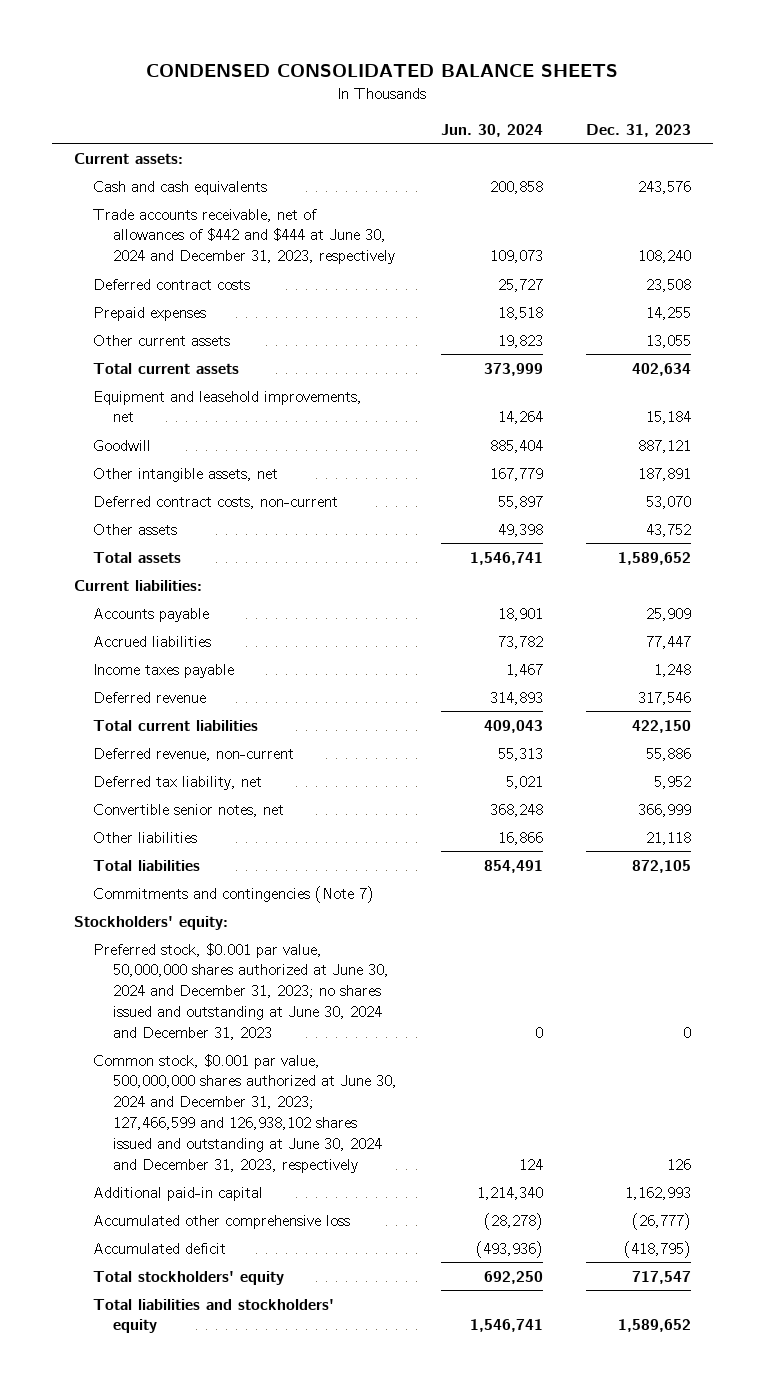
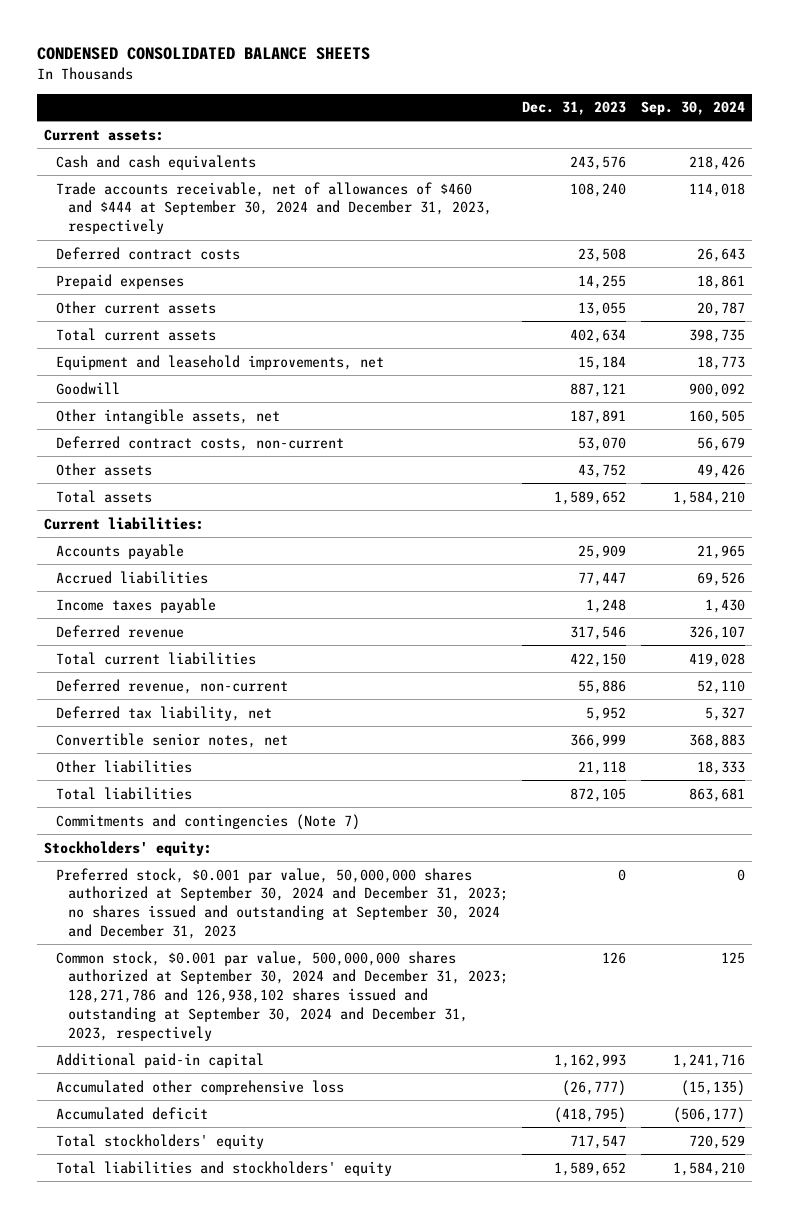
[440,123,543,137] Jun. 30, 2024 -> none
none -> [641,101,746,116] Sep. 30, 2024
[93,208,396,265] Trade accounts receivable, net of allowances of $442 and $444 at June 30, 2024 and December 31, 2023, respectively -> [55,181,492,235] Trade accounts receivable, net of allowances of $460 and $444 at September 30, 2024 and December 31, 2023, respectively
[93,942,390,1040] Preferred stock, $0.001 par value, 50,000,000 shares authorized at June 30, 2024 and December 31, 2023; no shares issued and outstanding at June 30, 2024 and December 31, 2023 -> [55,867,508,940] Preferred stock, $0.001 par value, 50,000,000 shares authorized at September 30, 2024 and December 31, 2023; no shares issued and outstanding at September 30, 2024 and December 31, 2023
[93,1053,398,1173] Common stock, $0.001 par value, 500,000,000 shares authorized at June 30, 2024 and December 31, 2023; 127,466,599 and 126,938,102 shares issued and outstanding at June 30, 2024 and December 31, 2023, respectively -> [55,950,508,1041] Common stock, $0.001 par value, 500,000,000 shares authorized at September 30, 2024 and December 31, 2023; 128,271,786 and 126,938,102 shares issued and outstanding at September 30, 2024 and December 31, 2023, respectively

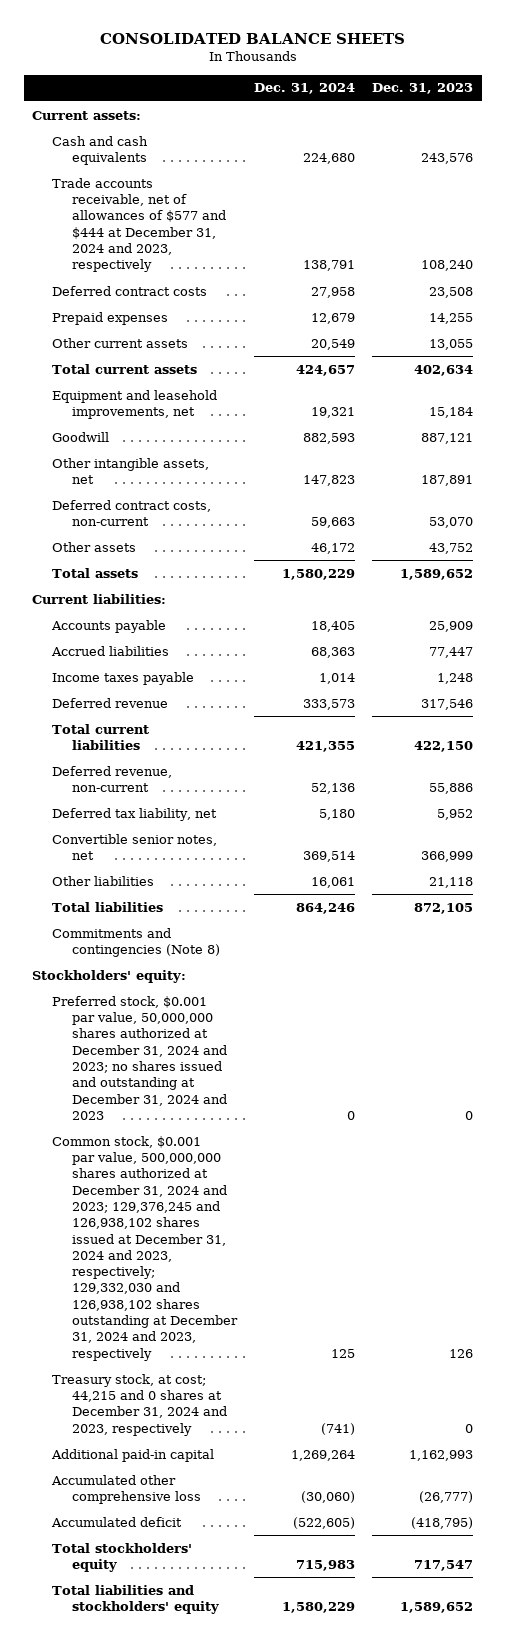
[36,47,370,61] CONDENSED CONSOLIDATED BALANCE SHEETS -> [99,32,405,44] CONSOLIDATED BALANCE SHEETS
[641,101,746,116] Sep. 30, 2024 -> none
none -> [254,83,356,95] Dec. 31, 2024
[55,181,492,235] Trade accounts receivable, net of allowances of $460 and $444 at September 30, 2024 and December 31, 2023, respectively -> [52,177,227,273] Trade accounts receivable, net of allowances of $577 and $444 at December 31, 2024 and 2023, respectively
[55,813,360,830] Commitments and contingencies (Note 7) -> [52,927,221,958] Commitments and contingencies (Note 8)
[55,867,508,940] Preferred stock, $0.001 par value, 50,000,000 shares authorized at September 30, 2024 and December 31, 2023; no shares issued and outstanding at September 30, 2024 and December 31, 2023 -> [52,995,228,1120] Preferred stock, $0.001 par value, 50,000,000 shares authorized at December 31, 2024 and 2023; no shares issued and outstanding at December 31, 2024 and 2023
[55,950,508,1041] Common stock, $0.001 par value, 500,000,000 shares authorized at September 30, 2024 and December 31, 2023; 128,271,786 and 126,938,102 shares issued and outstanding at September 30, 2024 and December 31, 2023, respectively -> [52,1135,239,1361] Common stock, $0.001 par value, 500,000,000 shares authorized at December 31, 2024 and 2023; 129,376,245 and 126,938,102 shares issued at December 31, 2024 and 2023, respectively; 129,332,030 and 126,938,102 shares outstanding at December 31, 2024 and 2023, respectively
none -> [52,1373,228,1436] Treasury stock, at cost; 44,215 and 0 shares at December 31, 2024 and 2023, respectively

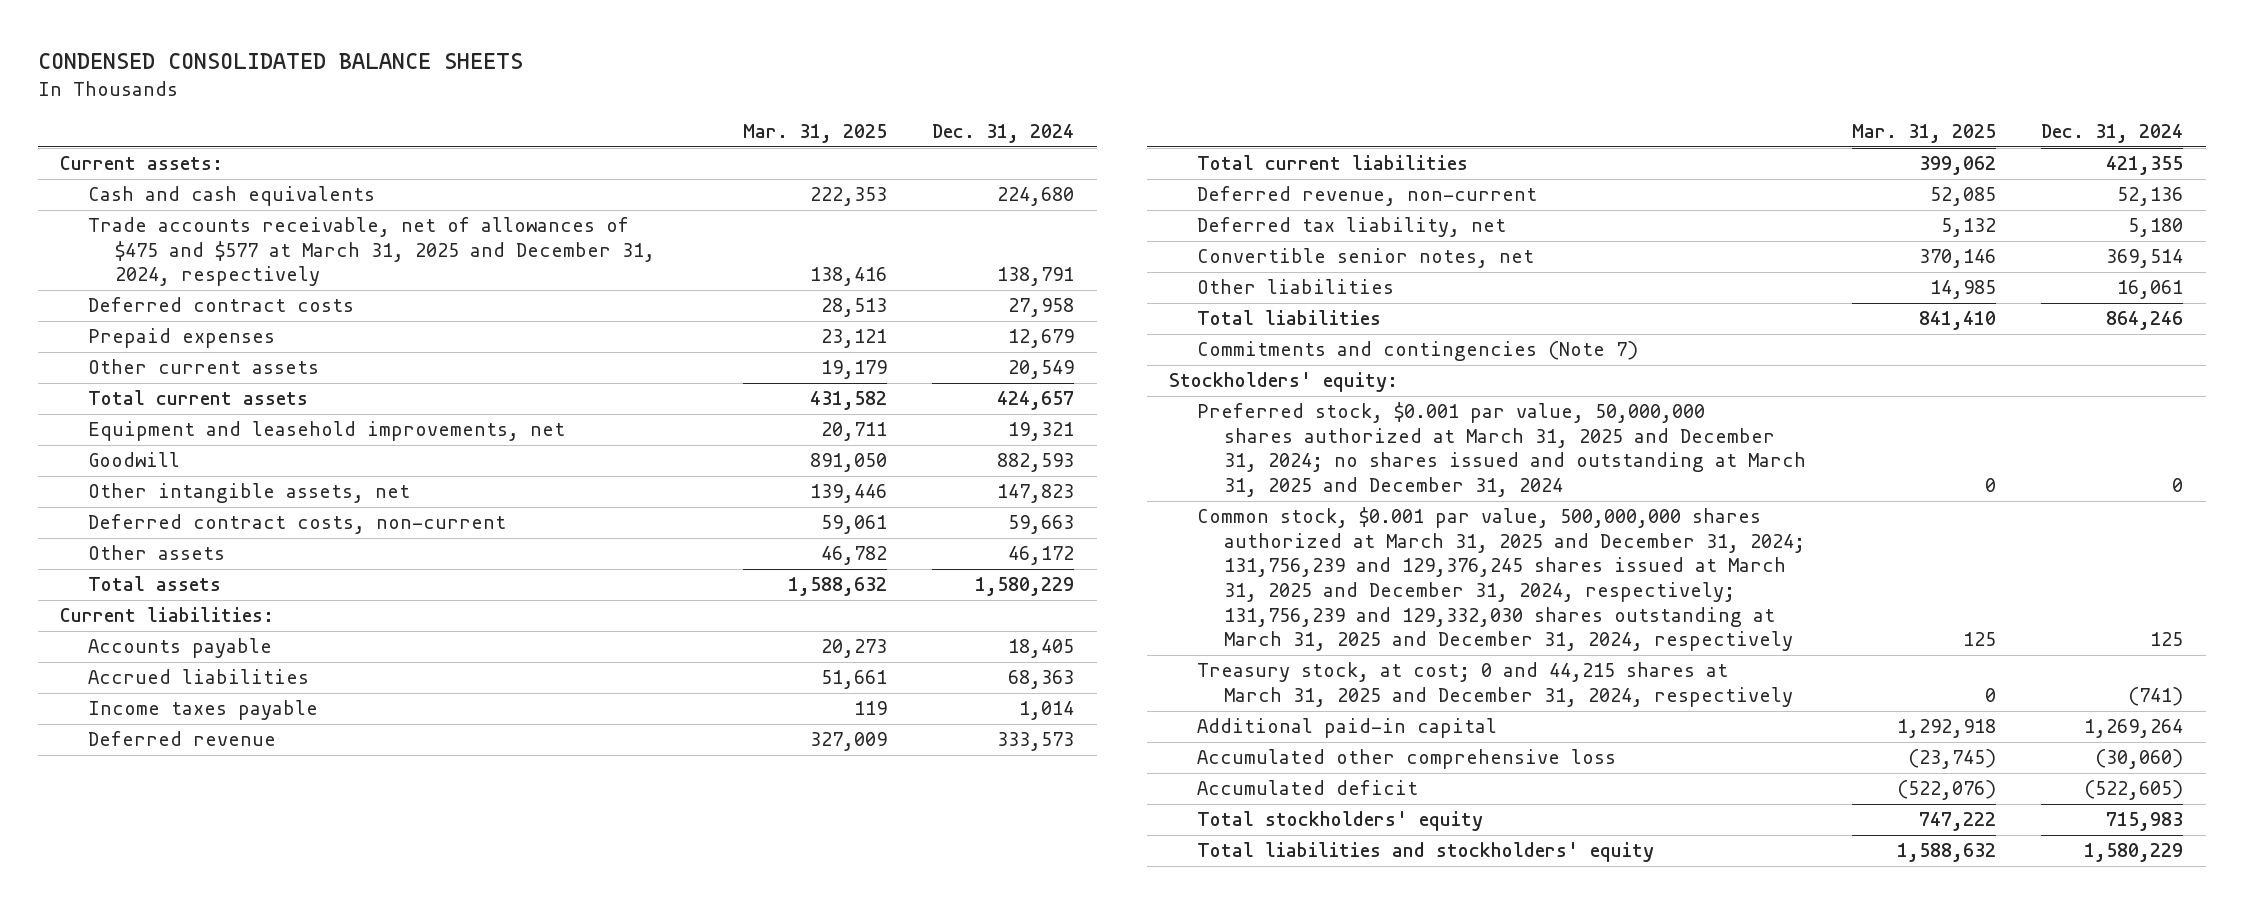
[99,32,405,44] CONSOLIDATED BALANCE SHEETS -> [37,52,523,69] CONDENSED CONSOLIDATED BALANCE SHEETS
[372,83,474,95] Dec. 31, 2023 -> none
none -> [742,124,887,144] Mar. 31, 2025
[52,177,227,273] Trade accounts receivable, net of allowances of $577 and $444 at December 31, 2024 and 2023, respectively -> [87,217,656,287] Trade accounts receivable, net of allowances of $475 and $577 at March 31, 2025 and December 31, 2024, respectively
[52,927,221,958] Commitments and contingencies (Note 8) -> [1196,341,1638,362] Commitments and contingencies (Note 7)
[52,995,228,1120] Preferred stock, $0.001 par value, 50,000,000 shares authorized at December 31, 2024 and 2023; no shares issued and outstanding at December 31, 2024 and 2023 -> [1196,402,1807,498] Preferred stock, $0.001 par value, 50,000,000 shares authorized at March 31, 2025 and December 31, 2024; no shares issued and outstanding at March 31, 2025 and December 31, 2024
[52,1135,239,1361] Common stock, $0.001 par value, 500,000,000 shares authorized at December 31, 2024 and 2023; 129,376,245 and 126,938,102 shares issued at December 31, 2024 and 2023, respectively; 129,332,030 and 126,938,102 shares outstanding at December 31, 2024 and 2023, respectively -> [1196,507,1806,652] Common stock, $0.001 par value, 500,000,000 shares authorized at March 31, 2025 and December 31, 2024; 131,756,239 and 129,376,245 shares issued at March 31, 2025 and December 31, 2024, respectively; 131,756,239 and 129,332,030 shares outstanding at March 31, 2025 and December 31, 2024, respectively
[52,1373,228,1436] Treasury stock, at cost; 44,215 and 0 shares at December 31, 2024 and 2023, respectively -> [1196,662,1794,707] Treasury stock, at cost; 0 and 44,215 shares at March 31, 2025 and December 31, 2024, respectively

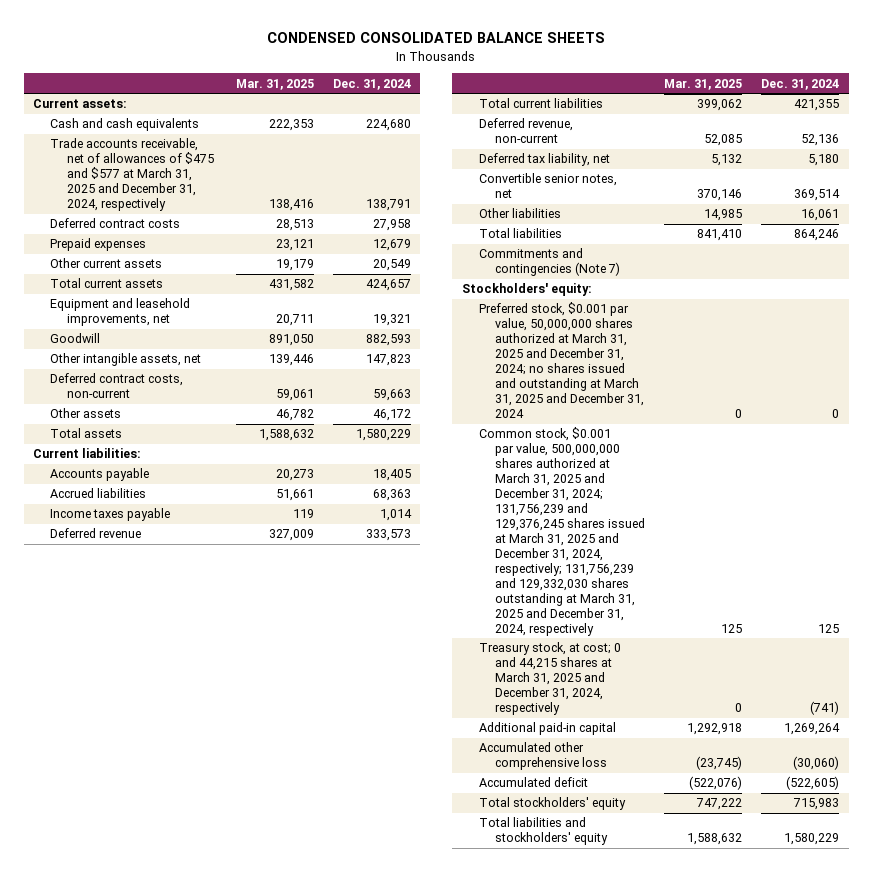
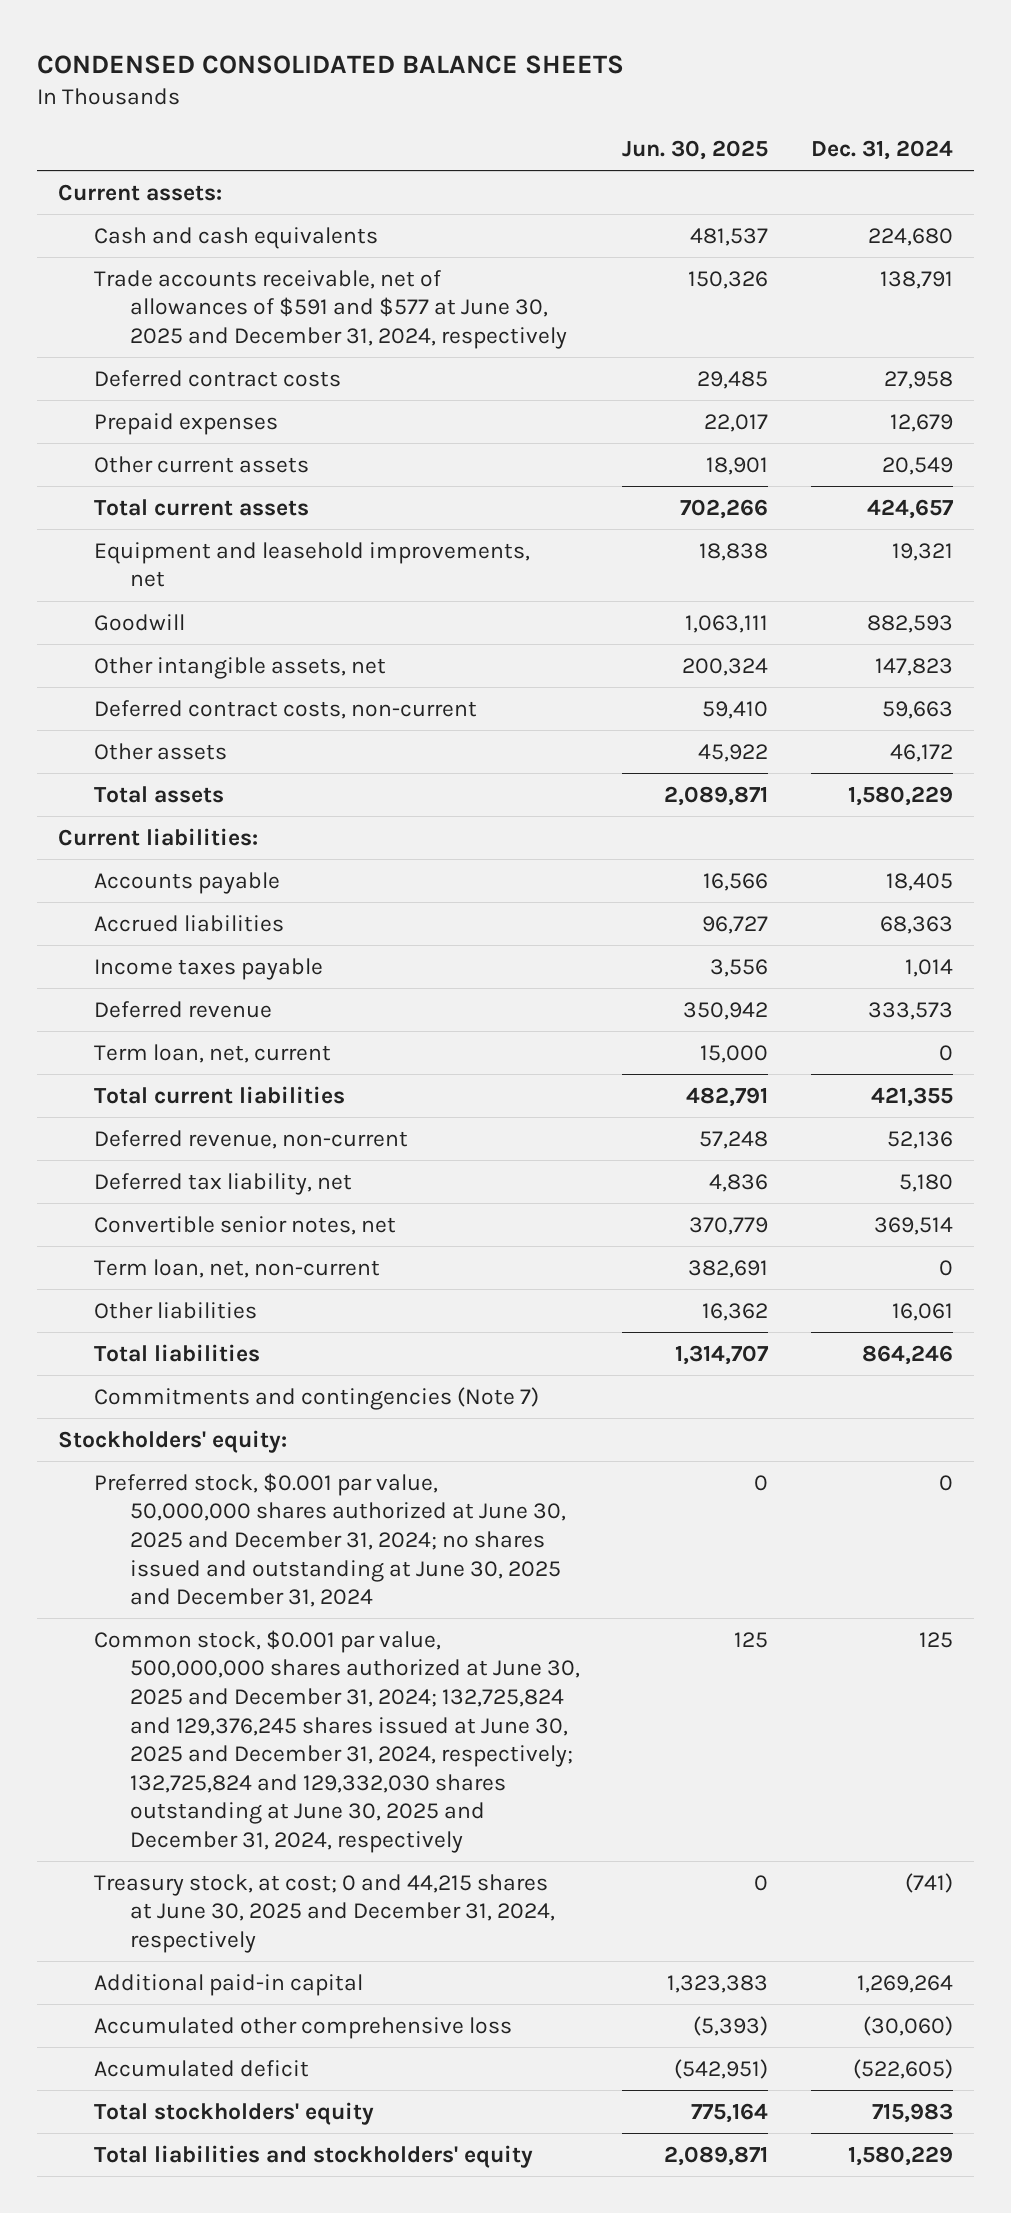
[235,78,314,90] Mar. 31, 2025 -> none
none -> [622,140,769,161] Jun. 30, 2025
[50,138,214,212] Trade accounts receivable, net of allowances of $475 and $577 at March 31, 2025 and December 31, 2024, respectively -> [93,269,567,350] Trade accounts receivable, net of allowances of $591 and $577 at June 30, 2025 and December 31, 2024, respectively
none -> [93,1043,331,1063] Term loan, net, current
none -> [93,1258,380,1278] Term loan, net, non-current
[478,302,645,419] Preferred stock, $0.001 par value, 50,000,000 shares authorized at March 31, 2025 and December 31, 2024; no shares issued and outstanding at March 31, 2025 and December 31, 2024 -> [93,1472,566,1608] Preferred stock, $0.001 par value, 50,000,000 shares authorized at June 30, 2025 and December 31, 2024; no shares issued and outstanding at June 30, 2025 and December 31, 2024
[478,427,646,636] Common stock, $0.001 par value, 500,000,000 shares authorized at March 31, 2025 and December 31, 2024; 131,756,239 and 129,376,245 shares issued at March 31, 2025 and December 31, 2024, respectively; 131,756,239 and 129,332,030 shares outstanding at March 31, 2025 and December 31, 2024, respectively -> [93,1629,580,1853] Common stock, $0.001 par value, 500,000,000 shares authorized at June 30, 2025 and December 31, 2024; 132,725,824 and 129,376,245 shares issued at June 30, 2025 and December 31, 2024, respectively; 132,725,824 and 129,332,030 shares outstanding at June 30, 2025 and December 31, 2024, respectively
[478,642,621,716] Treasury stock, at cost; 0 and 44,215 shares at March 31, 2025 and December 31, 2024, respectively -> [93,1873,555,1954] Treasury stock, at cost; 0 and 44,215 shares at June 30, 2025 and December 31, 2024, respectively

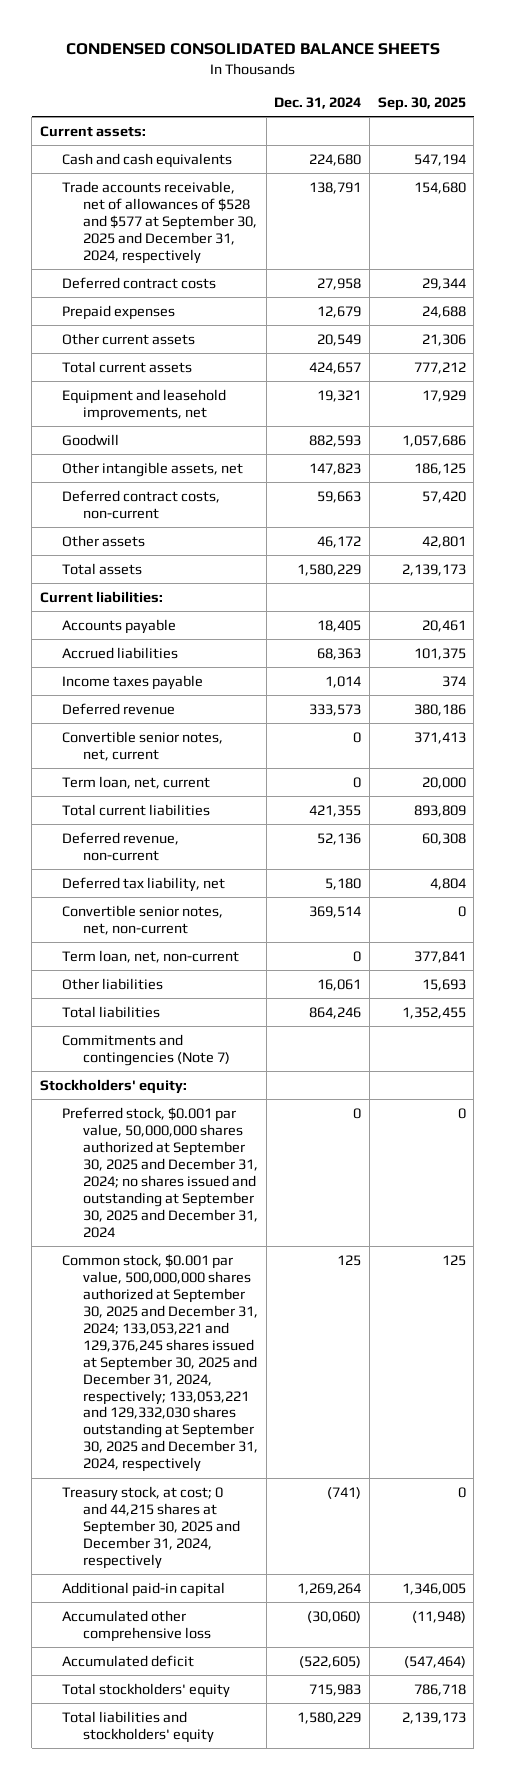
[622,140,769,161] Jun. 30, 2025 -> none
none -> [377,96,466,111] Sep. 30, 2025
[93,269,567,350] Trade accounts receivable, net of allowances of $591 and $577 at June 30, 2025 and December 31, 2024, respectively -> [61,180,258,264] Trade accounts receivable, net of allowances of $528 and $577 at September 30, 2025 and December 31, 2024, respectively
none -> [61,730,223,761] Convertible senior notes, net, current
[93,1215,396,1235] Convertible senior notes, net -> [61,904,223,935] Convertible senior notes, net, non-current
[93,1472,566,1608] Preferred stock, $0.001 par value, 50,000,000 shares authorized at June 30, 2025 and December 31, 2024; no shares issued and outstanding at June 30, 2025 and December 31, 2024 -> [61,1106,259,1238] Preferred stock, $0.001 par value, 50,000,000 shares authorized at September 30, 2025 and December 31, 2024; no shares issued and outstanding at September 30, 2025 and December 31, 2024
[93,1629,580,1853] Common stock, $0.001 par value, 500,000,000 shares authorized at June 30, 2025 and December 31, 2024; 132,725,824 and 129,376,245 shares issued at June 30, 2025 and December 31, 2024, respectively; 132,725,824 and 129,332,030 shares outstanding at June 30, 2025 and December 31, 2024, respectively -> [61,1253,259,1473] Common stock, $0.001 par value, 500,000,000 shares authorized at September 30, 2025 and December 31, 2024; 133,053,221 and 129,376,245 shares issued at September 30, 2025 and December 31, 2024, respectively; 133,053,221 and 129,332,030 shares outstanding at September 30, 2025 and December 31, 2024, respectively
[93,1873,555,1954] Treasury stock, at cost; 0 and 44,215 shares at June 30, 2025 and December 31, 2024, respectively -> [61,1485,241,1569] Treasury stock, at cost; 0 and 44,215 shares at September 30, 2025 and December 31, 2024, respectively

